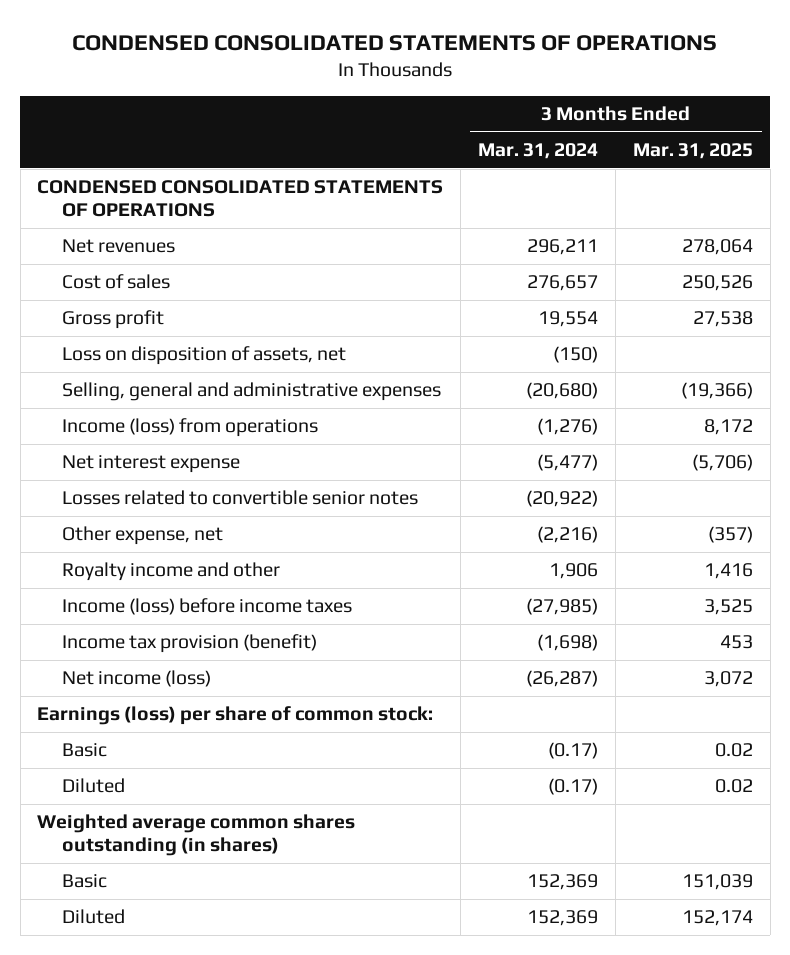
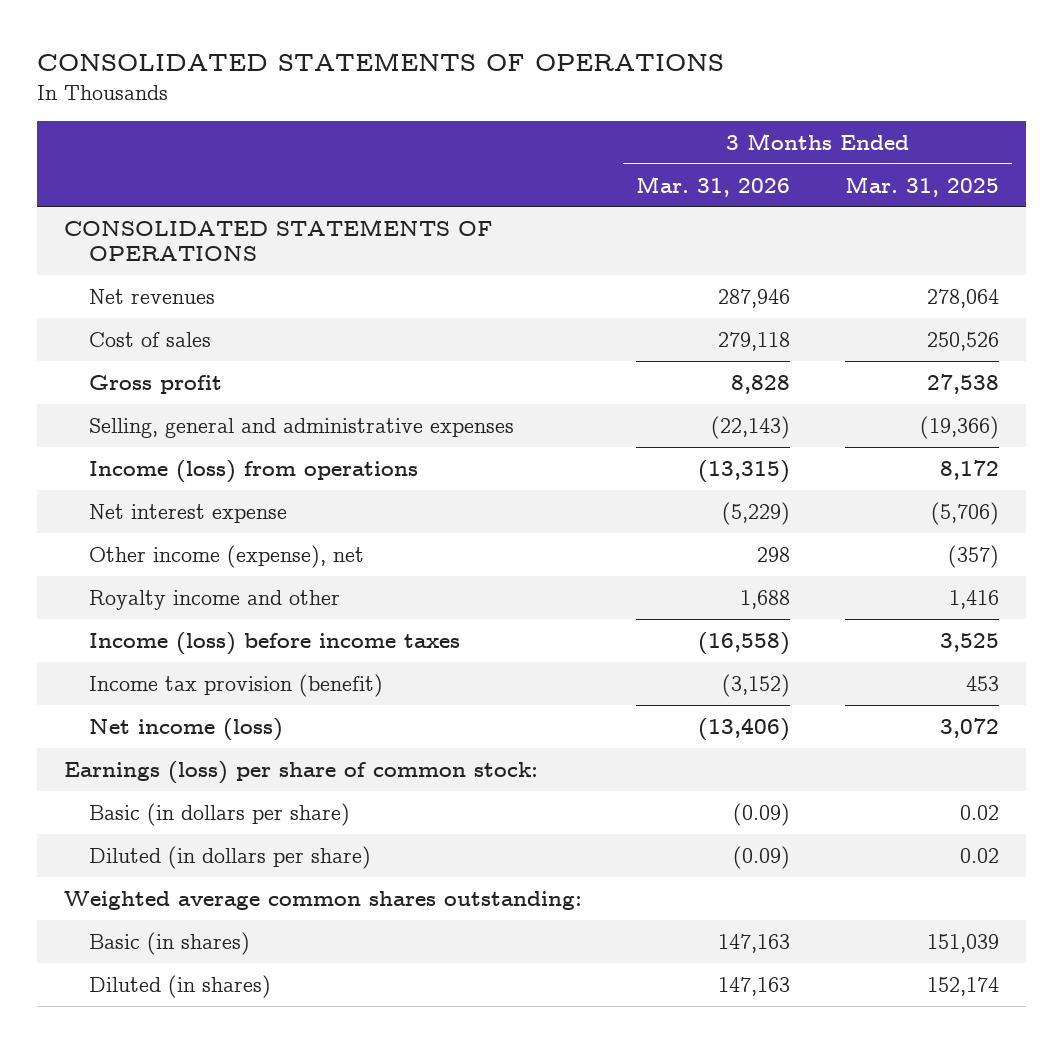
[72,35,718,52] CONDENSED CONSOLIDATED STATEMENTS OF OPERATIONS -> [36,52,724,71] CONSOLIDATED STATEMENTS OF OPERATIONS
[478,143,599,160] Mar. 31, 2024 -> none
none -> [636,175,791,197] Mar. 31, 2026
[37,180,444,218] CONDENSED CONSOLIDATED STATEMENTS OF OPERATIONS -> [64,218,493,262] CONSOLIDATED STATEMENTS OF OPERATIONS
[62,346,347,366] Loss on disposition of assets, net -> none
[62,490,419,506] Losses related to convertible senior notes -> none
[62,526,224,546] Other expense, net -> [89,544,365,568] Other income (expense), net
[62,743,108,758] Basic -> [89,802,351,826] Basic (in dollars per share)
[62,778,126,794] Diluted -> [89,845,372,869] Diluted (in dollars per share)
[37,814,356,857] Weighted average common shares outstanding (in shares) -> [64,890,583,910] Weighted average common shares outstanding:
[62,874,108,889] Basic -> [89,931,251,955] Basic (in shares)
[62,909,126,925] Diluted -> [89,974,272,998] Diluted (in shares)

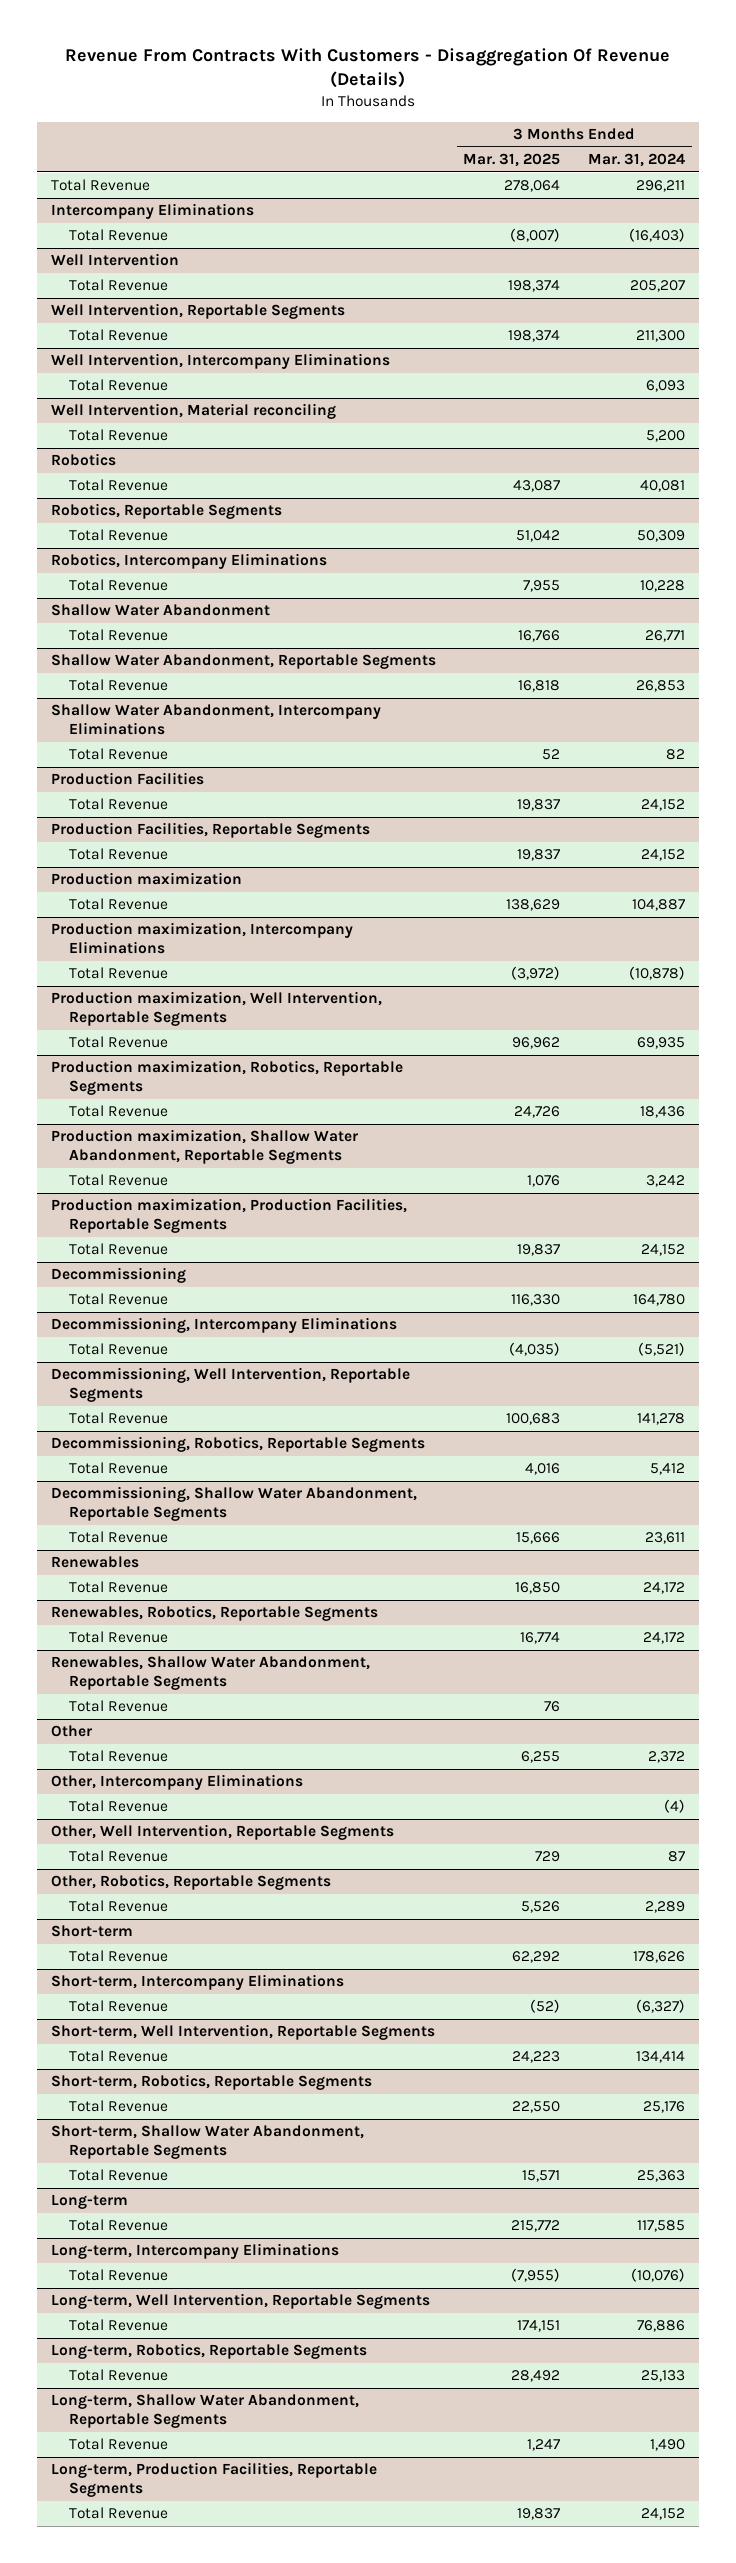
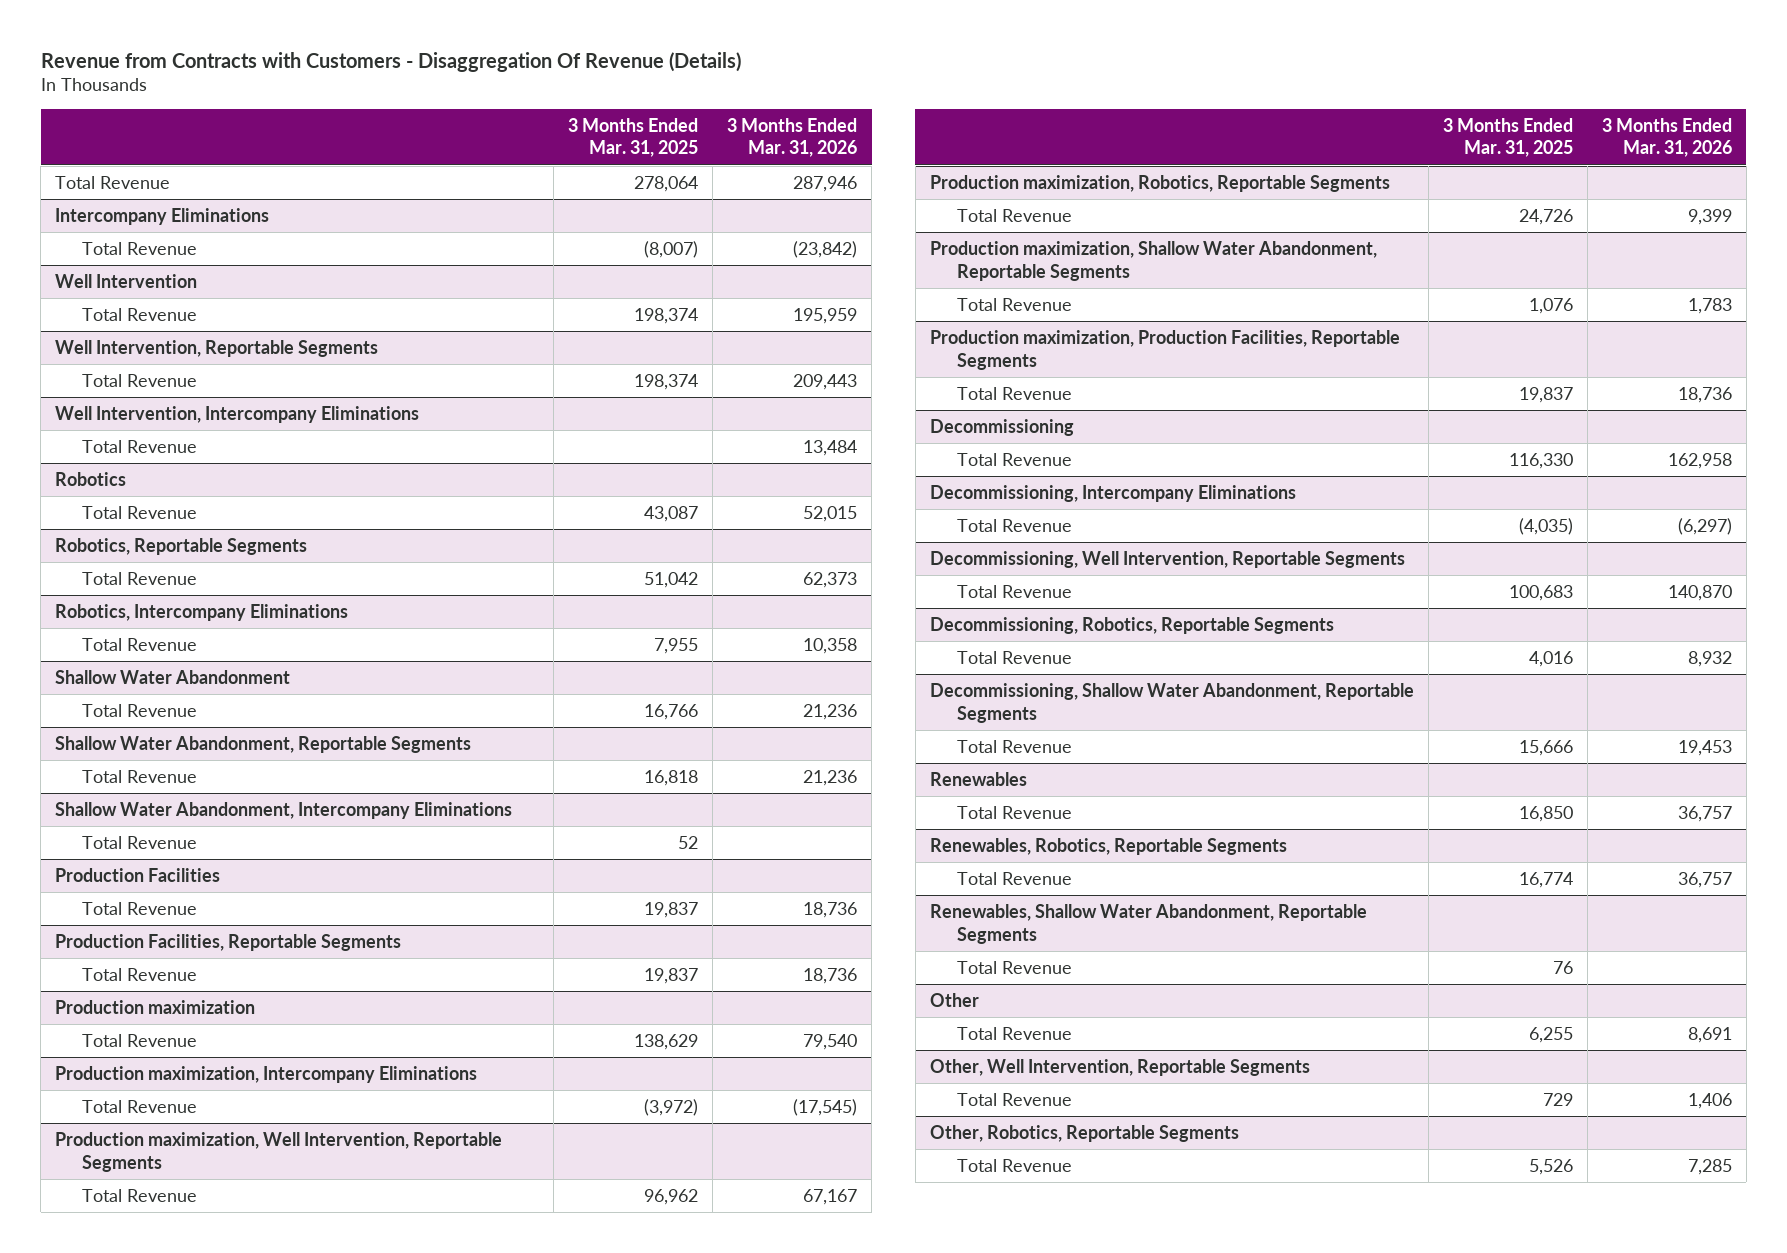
[64,48,670,89] Revenue From Contracts With Customers - Disaggregation Of Revenue (Details) -> [40,51,741,72] Revenue from Contracts with Customers - Disaggregation Of Revenue (Details)
[588,153,686,168] Mar. 31, 2024 -> none
none -> [727,117,858,158] 3 Months Ended Mar. 31, 2026
[50,403,336,420] Well Intervention, Material reconciling -> none
[68,429,168,442] Total Revenue -> none
[50,1774,303,1791] Other, Intercompany Eliminations -> none
[68,1800,168,1813] Total Revenue -> none
[50,1925,133,1938] Short-term -> none
[68,1950,168,1963] Total Revenue -> none
[50,1974,344,1991] Short-term, Intercompany Eliminations -> none
[68,2000,168,2013] Total Revenue -> none
[50,2024,435,2041] Short-term, Well Intervention, Reportable Segments -> none
[68,2050,168,2063] Total Revenue -> none
[50,2074,372,2091] Short-term, Robotics, Reportable Segments -> none
[68,2100,168,2113] Total Revenue -> none
[50,2125,364,2160] Short-term, Shallow Water Abandonment, Reportable Segments -> none
[68,2169,168,2182] Total Revenue -> none
[50,2194,128,2210] Long-term -> none
[68,2219,168,2232] Total Revenue -> none
[50,2243,339,2260] Long-term, Intercompany Eliminations -> none
[68,2269,168,2282] Total Revenue -> none
[50,2293,430,2310] Long-term, Well Intervention, Reportable Segments -> none
[68,2319,168,2332] Total Revenue -> none
[50,2343,367,2360] Long-term, Robotics, Reportable Segments -> none
[68,2369,168,2382] Total Revenue -> none
[50,2394,359,2429] Long-term, Shallow Water Abandonment, Reportable Segments -> none
[68,2438,168,2451] Total Revenue -> none
[50,2462,377,2498] Long-term, Production Facilities, Reportable Segments -> none
[68,2507,168,2520] Total Revenue -> none

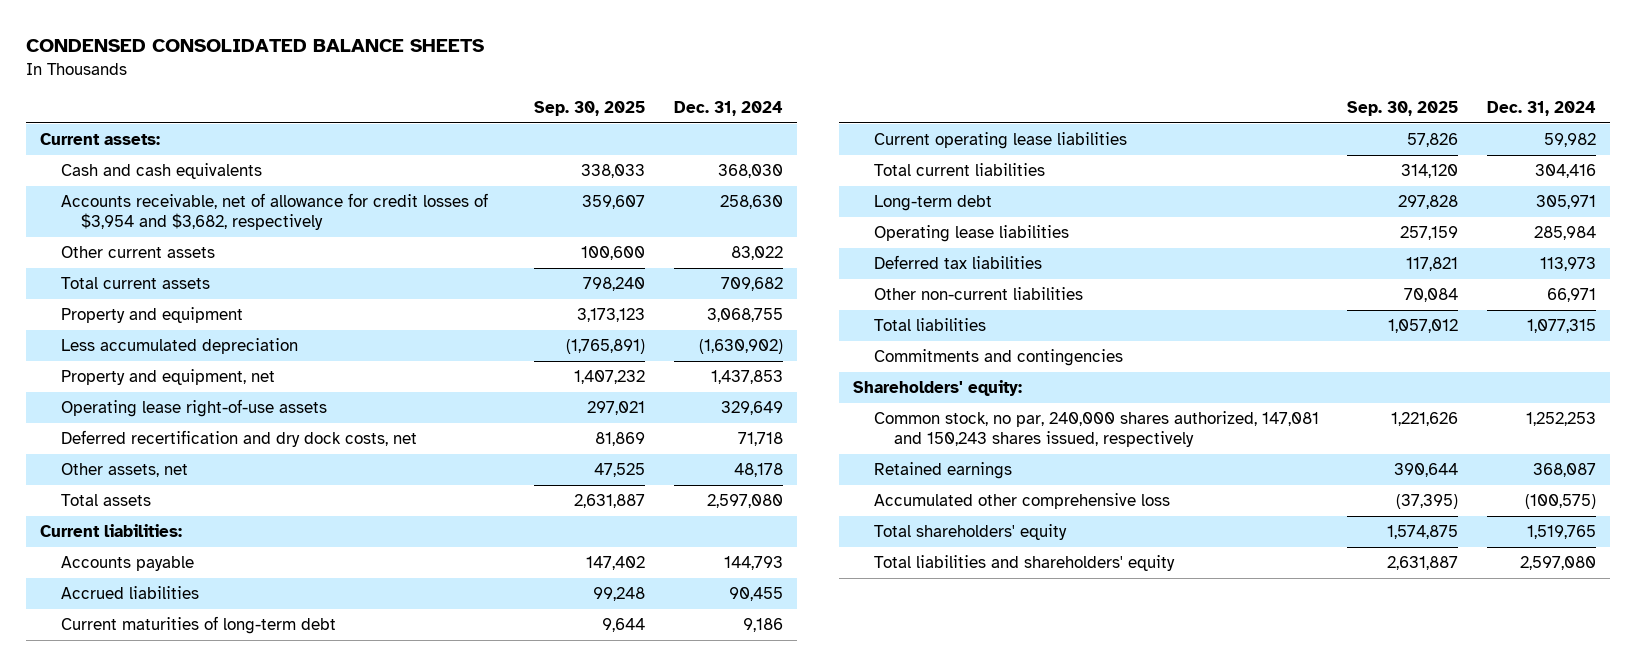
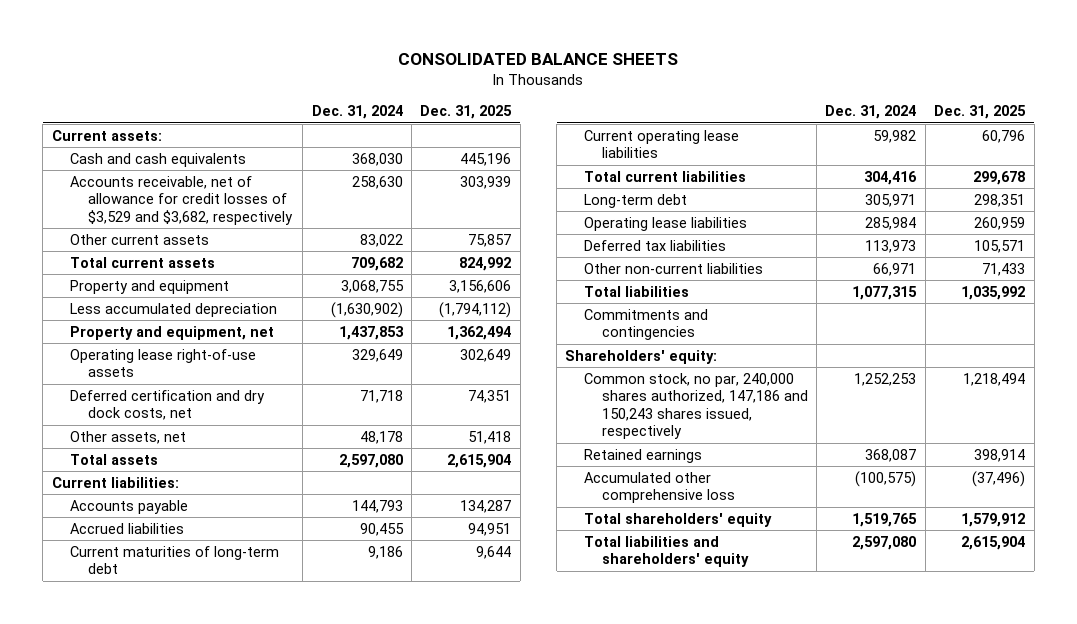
[26,39,485,53] CONDENSED CONSOLIDATED BALANCE SHEETS -> [398,53,679,66] CONSOLIDATED BALANCE SHEETS
[534,100,646,116] Sep. 30, 2025 -> none
none -> [420,105,513,120] Dec. 31, 2025
[60,193,488,230] Accounts receivable, net of allowance for credit losses of $3,954 and $3,682, respectively -> [69,175,293,225] Accounts receivable, net of allowance for credit losses of $3,529 and $3,682, respectively
[60,430,417,448] Deferred recertification and dry dock costs, net -> [69,389,265,421] Deferred certification and dry dock costs, net
[873,411,1319,447] Common stock, no par, 240,000 shares authorized, 147,081 and 150,243 shares issued, respectively -> [583,372,808,440] Common stock, no par, 240,000 shares authorized, 147,186 and 150,243 shares issued, respectively

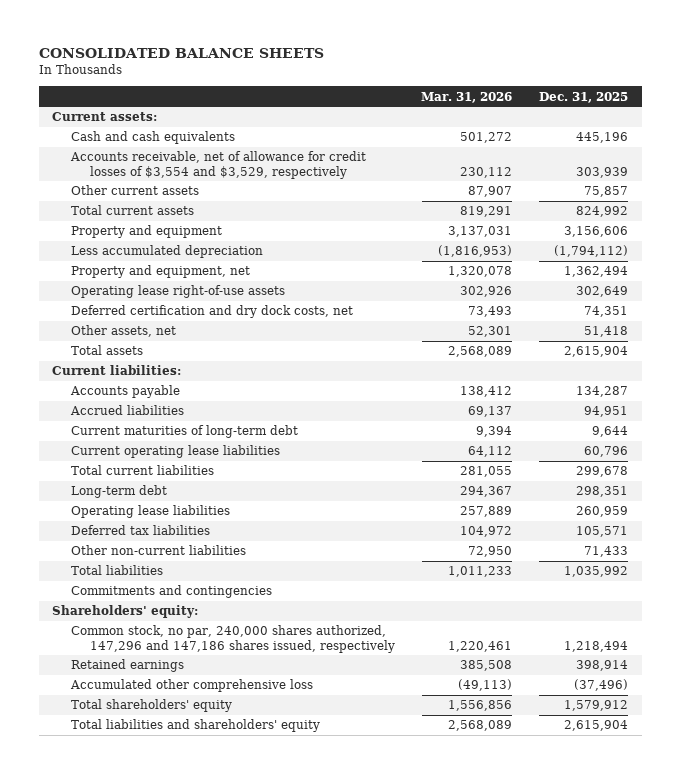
[311,105,403,120] Dec. 31, 2024 -> none
none -> [421,91,513,103] Mar. 31, 2026
[69,175,293,225] Accounts receivable, net of allowance for credit losses of $3,529 and $3,682, respectively -> [69,151,366,179] Accounts receivable, net of allowance for credit losses of $3,554 and $3,529, respectively
[583,372,808,440] Common stock, no par, 240,000 shares authorized, 147,186 and 150,243 shares issued, respectively -> [70,625,395,653] Common stock, no par, 240,000 shares authorized, 147,296 and 147,186 shares issued, respectively

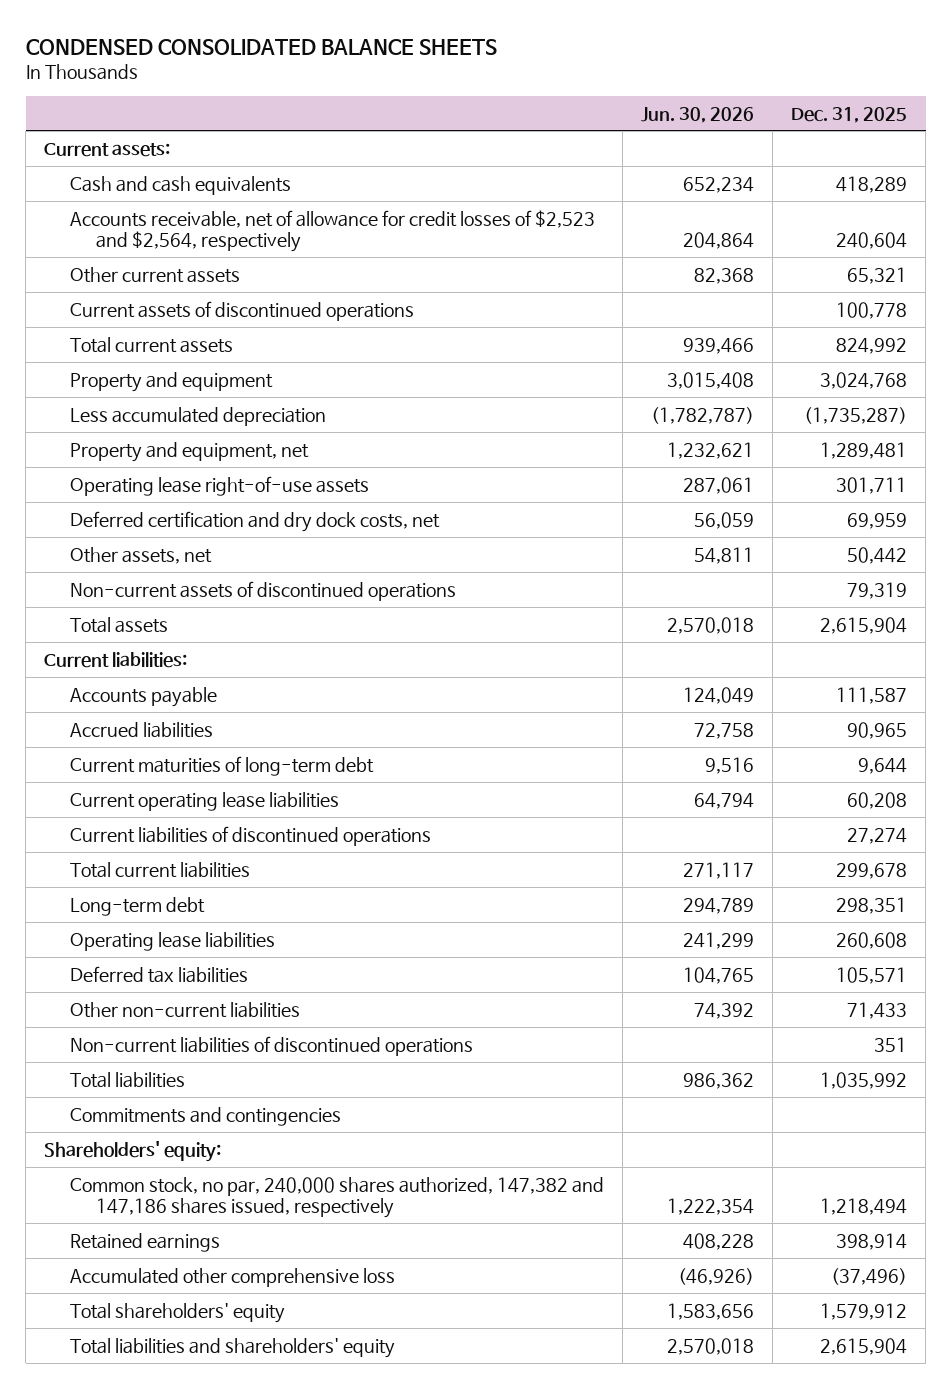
[38,47,324,58] CONSOLIDATED BALANCE SHEETS -> [25,38,497,55] CONDENSED CONSOLIDATED BALANCE SHEETS
[421,91,513,103] Mar. 31, 2026 -> none
none -> [641,106,755,123] Jun. 30, 2026
[576,132,629,144] 445,196 -> [836,175,908,193] 418,289
[69,151,366,179] Accounts receivable, net of allowance for credit losses of $3,554 and $3,529, respectively -> [70,209,596,252] Accounts receivable, net of allowance for credit losses of $2,523 and $2,564, respectively
[576,166,629,178] 303,939 -> [836,231,908,249] 240,604
[584,186,629,198] 75,857 -> [847,266,908,284] 65,321
none -> [70,300,415,321] Current assets of discontinued operations
[564,226,629,238] 3,156,606 -> [820,371,908,389] 3,024,768
[554,245,629,258] (1,794,112) -> [804,406,908,424] (1,735,287)
[564,266,629,278] 1,362,494 -> [820,441,908,459] 1,289,481
[576,286,629,298] 302,649 -> [836,476,908,494] 301,711
[584,306,629,318] 74,351 -> [847,512,908,529] 69,959
[584,326,629,338] 51,418 -> [847,546,908,564] 50,442
none -> [70,580,457,601] Non-current assets of discontinued operations
[576,386,629,398] 134,287 -> [836,686,908,704] 111,587
[584,406,629,418] 94,951 -> [847,721,908,739] 90,965
[584,446,629,458] 60,796 -> [847,791,908,809] 60,208
none -> [70,825,432,846] Current liabilities of discontinued operations
[576,506,629,518] 260,959 -> [836,931,908,949] 260,608
none -> [70,1035,474,1056] Non-current liabilities of discontinued operations
[70,625,395,653] Common stock, no par, 240,000 shares authorized, 147,296 and 147,186 shares issued, respectively -> [70,1176,605,1218] Common stock, no par, 240,000 shares authorized, 147,382 and 147,186 shares issued, respectively

